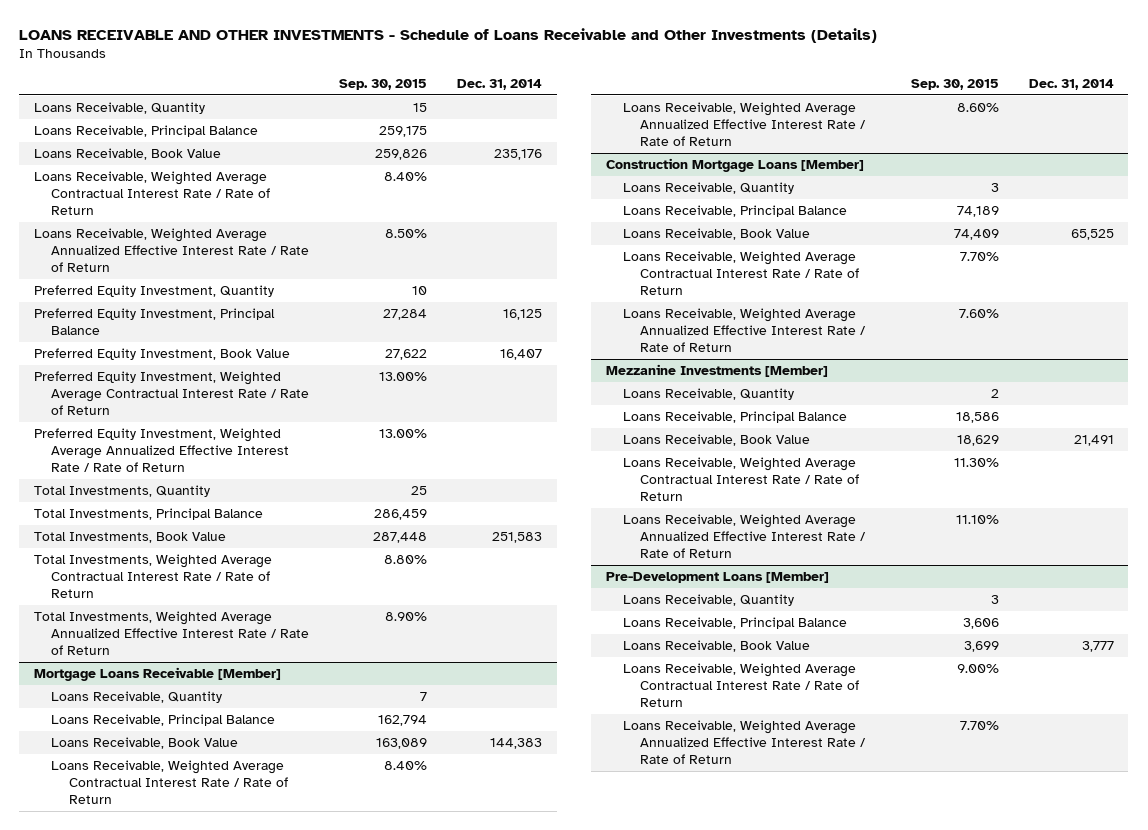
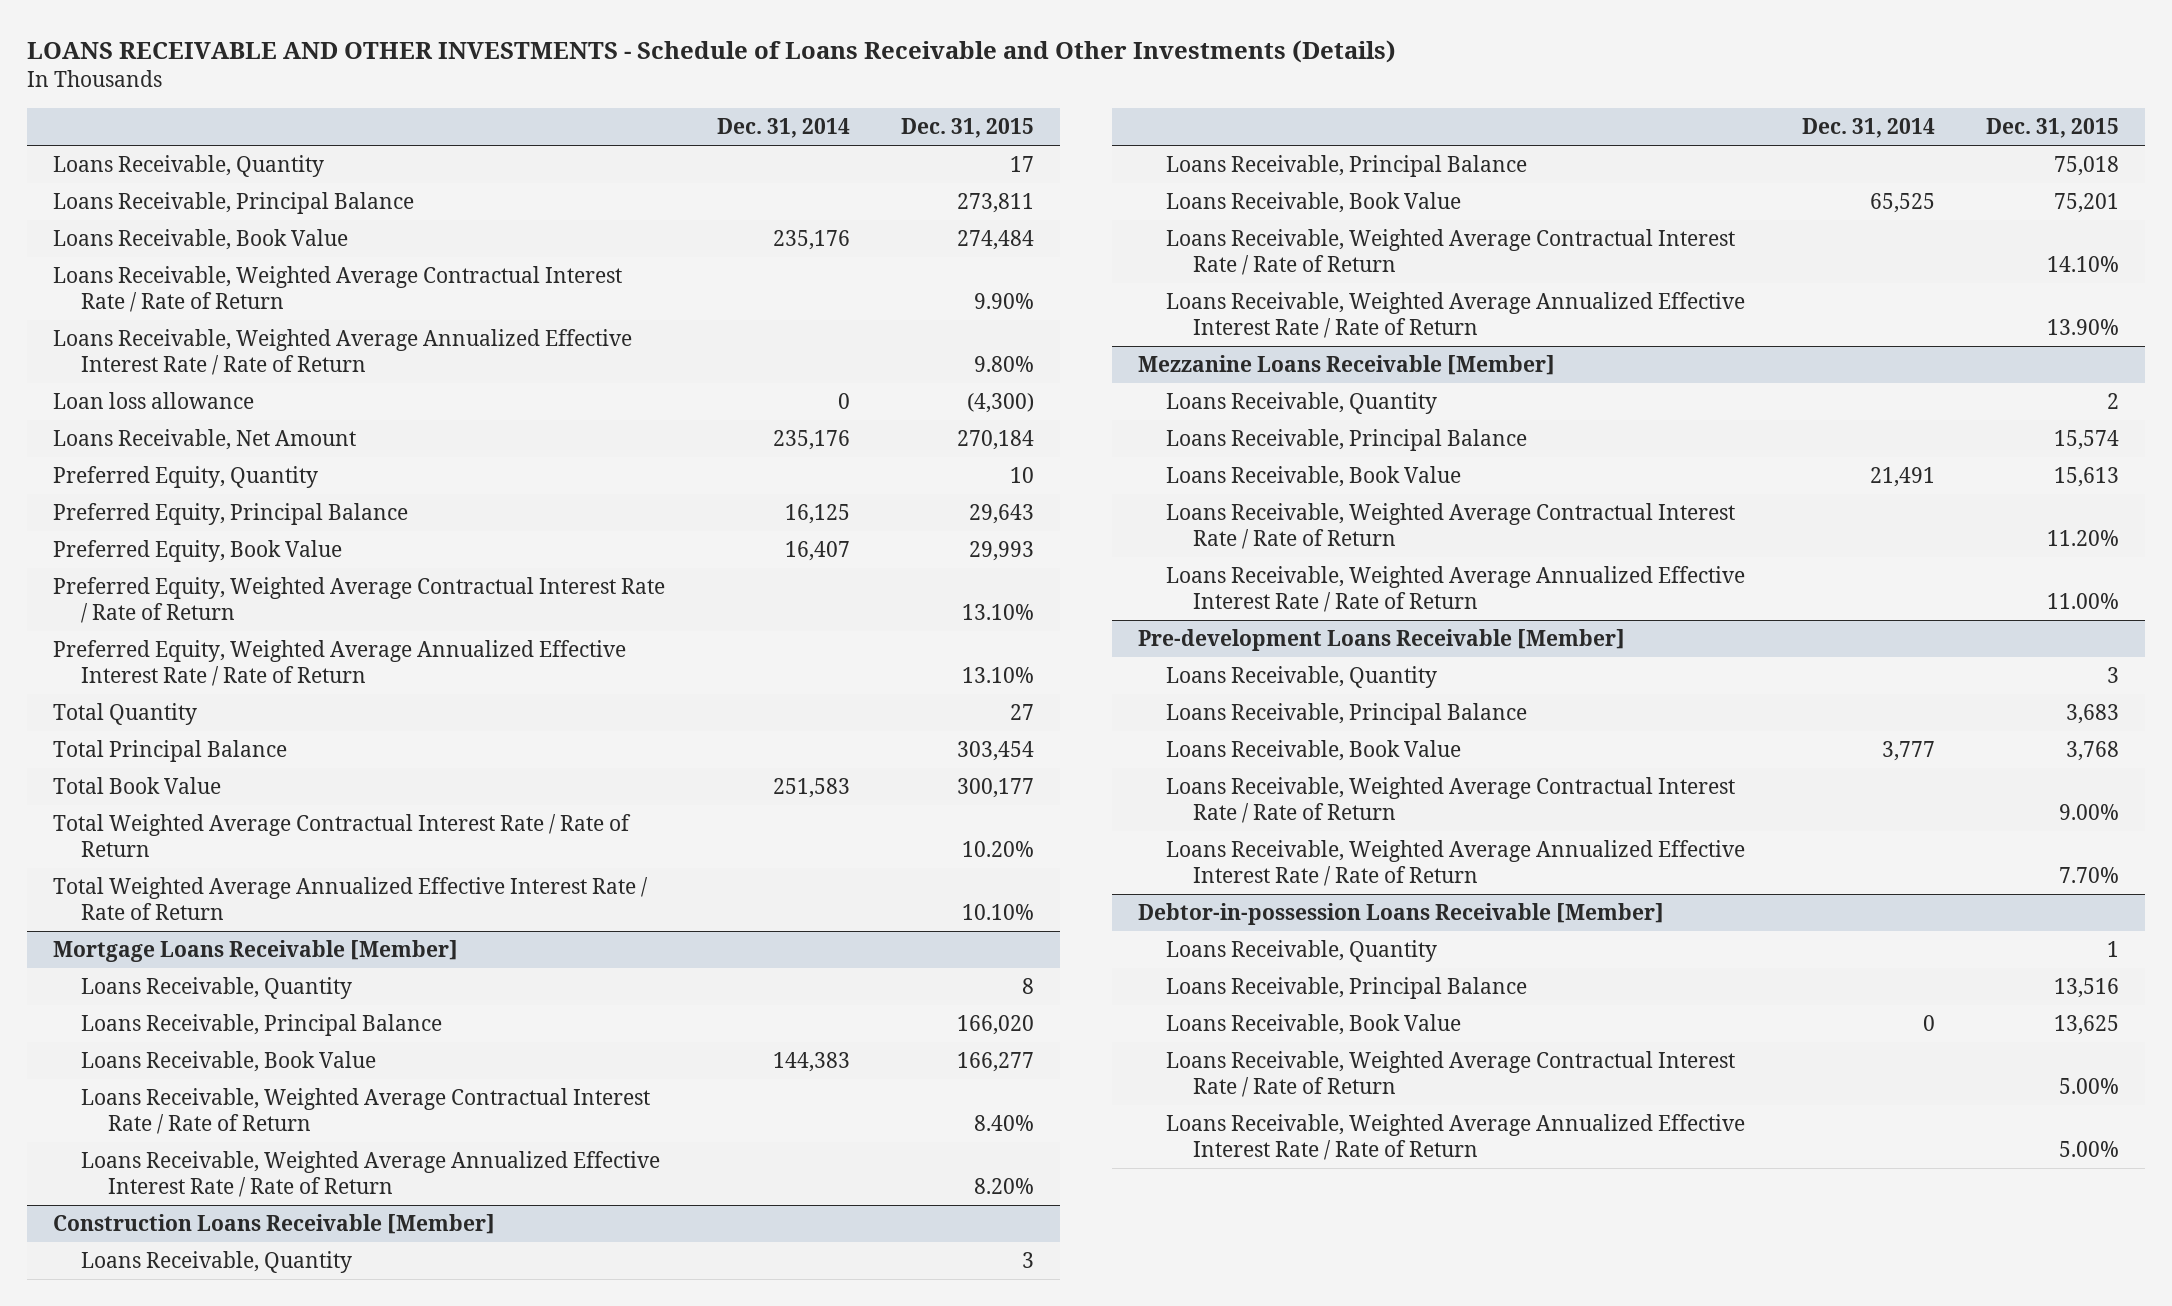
[339,78,428,90] Sep. 30, 2015 -> none
none -> [901,118,1035,139] Dec. 31, 2015
none -> [52,391,254,409] Loan loss allowance
none -> [52,428,356,450] Loans Receivable, Net Amount
[34,285,275,298] Preferred Equity Investment, Quantity -> [52,465,318,488] Preferred Equity, Quantity
[34,308,276,336] Preferred Equity Investment, Principal Balance -> [52,502,408,525] Preferred Equity, Principal Balance
[34,348,291,361] Preferred Equity Investment, Book Value -> [52,539,342,562] Preferred Equity, Book Value
[34,371,310,415] Preferred Equity Investment, Weighted Average Contractual Interest Rate / Rate of Return -> [52,576,665,624] Preferred Equity, Weighted Average Contractual Interest Rate / Rate of Return
[34,428,290,472] Preferred Equity Investment, Weighted Average Annualized Effective Interest Rate / Rate of Return -> [52,639,626,687] Preferred Equity, Weighted Average Annualized Effective Interest Rate / Rate of Return
[34,485,211,498] Total Investments, Quantity -> [52,702,197,725] Total Quantity
[34,508,264,521] Total Investments, Principal Balance -> [52,739,287,762] Total Principal Balance
[34,532,227,544] Total Investments, Book Value -> [52,776,221,794] Total Book Value
[34,554,273,598] Total Investments, Weighted Average Contractual Interest Rate / Rate of Return -> [52,813,631,858] Total Weighted Average Contractual Interest Rate / Rate of Return
[34,611,310,655] Total Investments, Weighted Average Annualized Effective Interest Rate / Rate of Return -> [52,876,648,921] Total Weighted Average Annualized Effective Interest Rate / Rate of Return
[605,158,864,173] Construction Mortgage Loans [Member] -> [52,1213,495,1234] Construction Loans Receivable [Member]
[605,364,828,378] Mezzanine Investments [Member] -> [1138,354,1556,375] Mezzanine Loans Receivable [Member]
[605,572,829,584] Pre-Development Loans [Member] -> [1138,628,1626,651] Pre-development Loans Receivable [Member]
none -> [1138,902,1665,925] Debtor-in-possession Loans Receivable [Member]
none -> [1165,939,1437,962] Loans Receivable, Quantity
none -> [1165,976,1527,999] Loans Receivable, Principal Balance
none -> [1165,1013,1461,1035] Loans Receivable, Book Value
none -> [1165,1050,1735,1098] Loans Receivable, Weighted Average Contractual Interest Rate / Rate of Return
none -> [1165,1113,1745,1161] Loans Receivable, Weighted Average Annualized Effective Interest Rate / Rate of Return

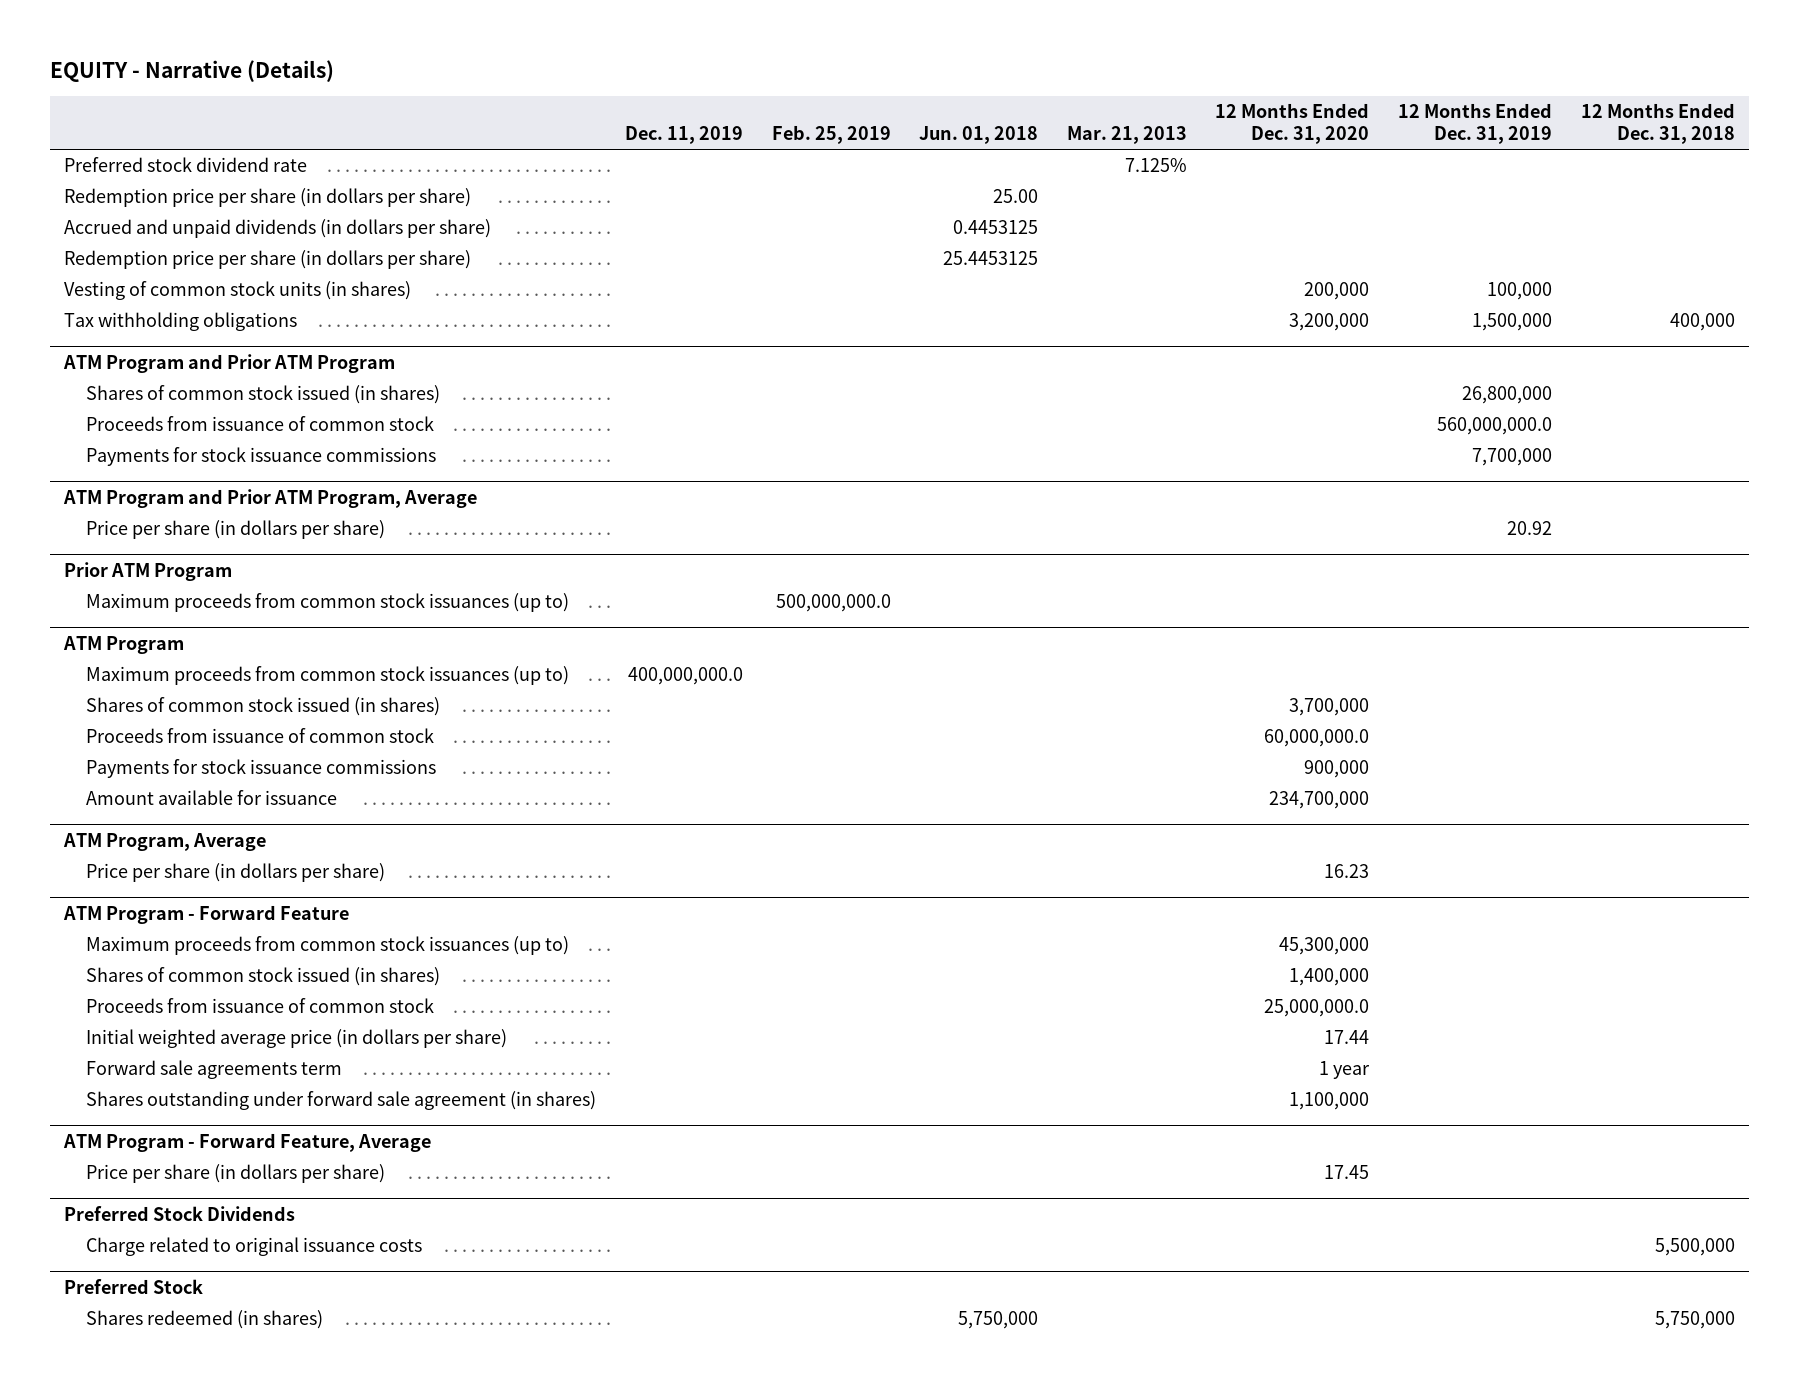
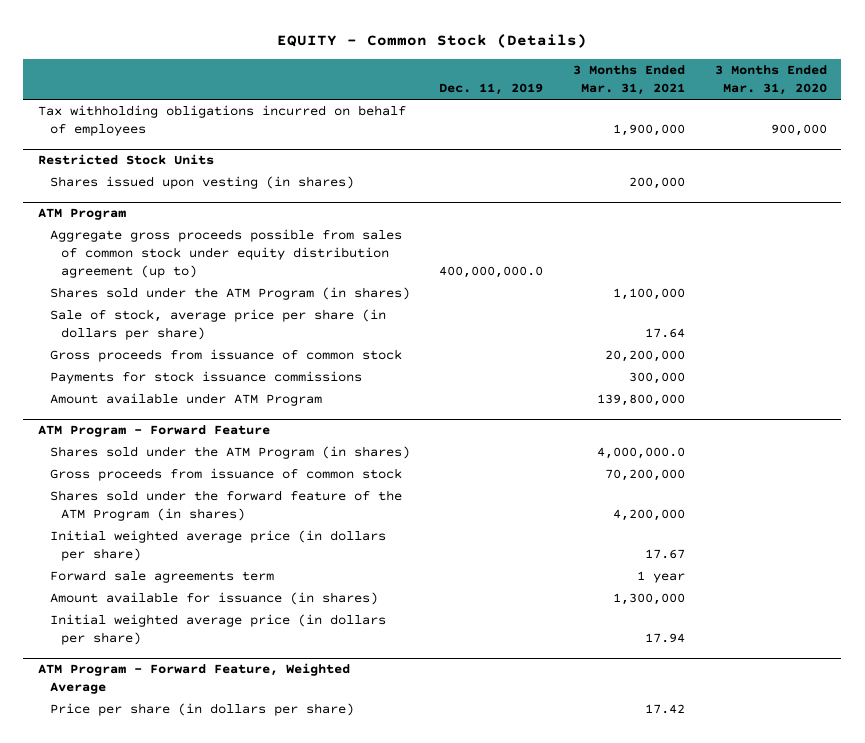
[50,60,335,83] EQUITY - Narrative (Details) -> [277,34,588,49] EQUITY - Common Stock (Details)
[771,125,891,145] Feb. 25, 2019 -> none
[919,126,1039,145] Jun. 01, 2018 -> none
[1066,126,1187,145] Mar. 21, 2013 -> none
[1215,103,1370,145] 12 Months Ended Dec. 31, 2020 -> none
[1398,103,1553,145] 12 Months Ended Dec. 31, 2019 -> none
[1580,103,1735,145] 12 Months Ended Dec. 31, 2018 -> none
none -> [572,65,685,96] 3 Months Ended Mar. 31, 2021
none -> [714,65,827,96] 3 Months Ended Mar. 31, 2020
[64,157,308,173] Preferred stock dividend rate -> none
[64,188,472,208] Redemption price per share (in dollars per share) -> none
[64,219,492,239] Accrued and unpaid dividends (in dollars per share) -> none
[64,250,472,270] Redemption price per share (in dollars per share) -> none
[64,281,412,301] Vesting of common stock units (in shares) -> none
[63,354,396,374] ATM Program and Prior ATM Program -> none
[86,385,441,405] Shares of common stock issued (in shares) -> none
[86,416,435,432] Proceeds from issuance of common stock -> none
[86,447,437,467] Payments for stock issuance commissions -> none
[63,489,478,509] ATM Program and Prior ATM Program, Average -> none
[86,520,386,540] Price per share (in dollars per share) -> none
[64,562,233,582] Prior ATM Program -> none
[86,593,570,613] Maximum proceeds from common stock issuances (up to) -> none
[64,312,298,332] Tax withholding obligations -> [38,104,407,137] Tax withholding obligations incurred on behalf of employees
none -> [38,154,215,166] Restricted Stock Units
none -> [49,175,354,189] Shares issued upon vesting (in shares)
[86,666,570,686] Maximum proceeds from common stock issuances (up to) -> [49,228,402,279] Aggregate gross proceeds possible from sales of common stock under equity distribution agreement (up to)
[86,697,441,717] Shares of common stock issued (in shares) -> [49,286,410,300] Shares sold under the ATM Program (in shares)
none -> [49,308,386,341] Sale of stock, average price per share (in dollars per share)
[86,728,435,744] Proceeds from issuance of common stock -> [49,348,402,362] Gross proceeds from issuance of common stock
[63,833,267,852] ATM Program, Average -> none
[86,863,386,883] Price per share (in dollars per share) -> none
[86,790,338,806] Amount available for issuance -> [49,392,322,406] Amount available under ATM Program
[86,936,570,956] Maximum proceeds from common stock issuances (up to) -> none
[86,967,441,987] Shares of common stock issued (in shares) -> [49,445,410,459] Shares sold under the ATM Program (in shares)
[86,998,435,1014] Proceeds from issuance of common stock -> [49,467,402,481] Gross proceeds from issuance of common stock
none -> [49,489,402,522] Shares sold under the forward feature of the ATM Program (in shares)
[86,1091,597,1111] Shares outstanding under forward sale agreement (in shares) -> [49,591,378,605] Amount available for issuance (in shares)
none -> [49,613,386,646] Initial weighted average price (in dollars per share)
[63,1133,432,1153] ATM Program - Forward Feature, Average -> [38,663,351,695] ATM Program - Forward Feature, Weighted Average
[64,1206,296,1222] Preferred Stock Dividends -> none
[86,1237,423,1257] Charge related to original issuance costs -> none
[64,1279,204,1295] Preferred Stock -> none
[86,1310,324,1330] Shares redeemed (in shares) -> none

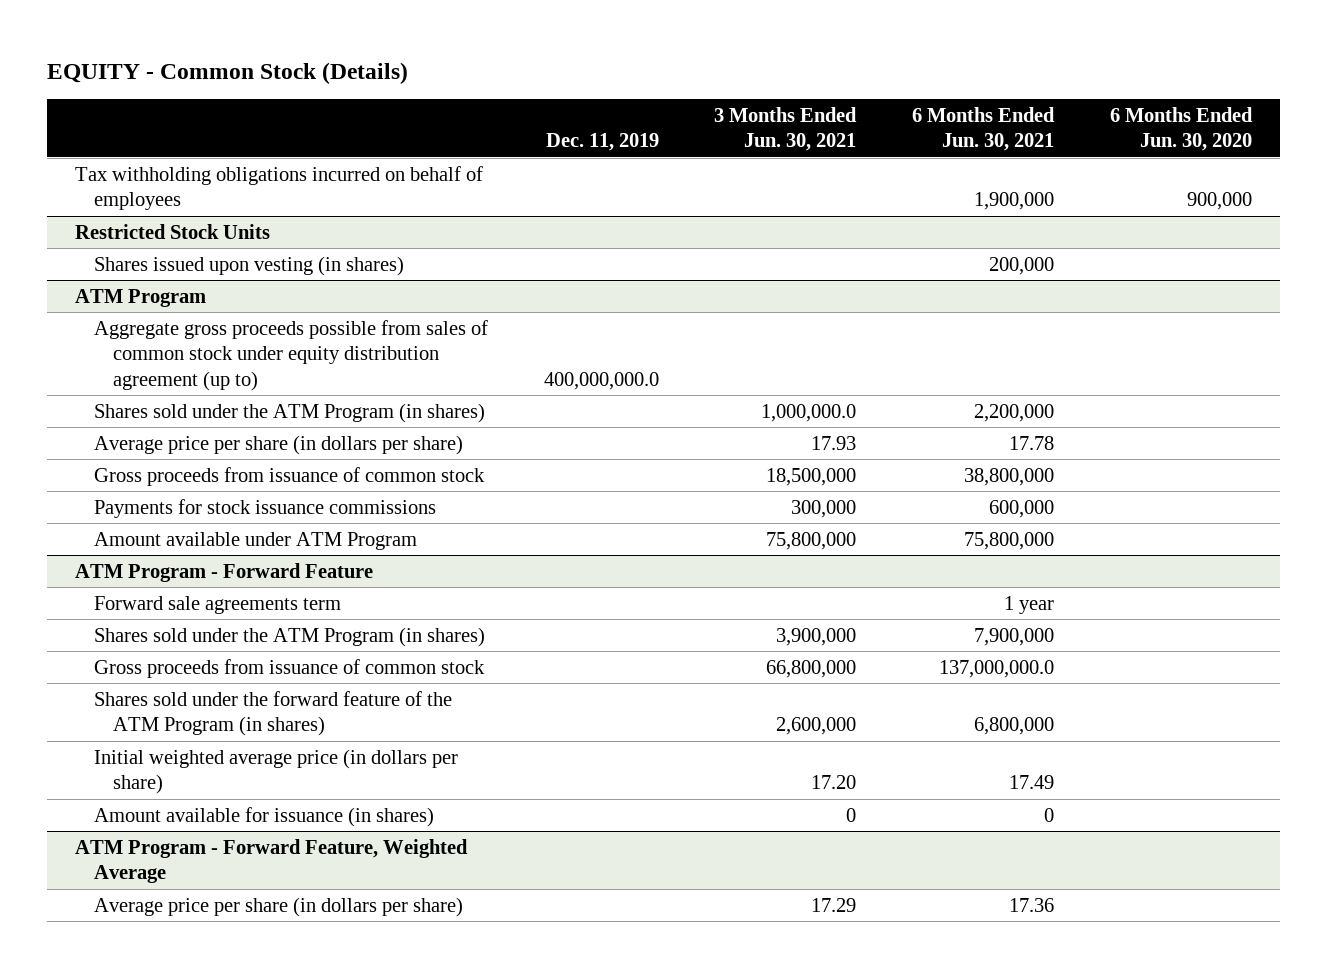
[572,65,685,96] 3 Months Ended Mar. 31, 2021 -> none
[714,65,827,96] 3 Months Ended Mar. 31, 2020 -> none
none -> [714,106,858,152] 3 Months Ended Jun. 30, 2021
none -> [912,106,1056,152] 6 Months Ended Jun. 30, 2021
none -> [1110,106,1254,152] 6 Months Ended Jun. 30, 2020
[49,308,386,341] Sale of stock, average price per share (in dollars per share) -> [93,434,463,455] Average price per share (in dollars per share)
[49,569,274,583] Forward sale agreements term -> [93,595,341,614] Forward sale agreements term
[49,613,386,646] Initial weighted average price (in dollars per share) -> none
[49,702,354,716] Price per share (in dollars per share) -> [93,896,463,917] Average price per share (in dollars per share)

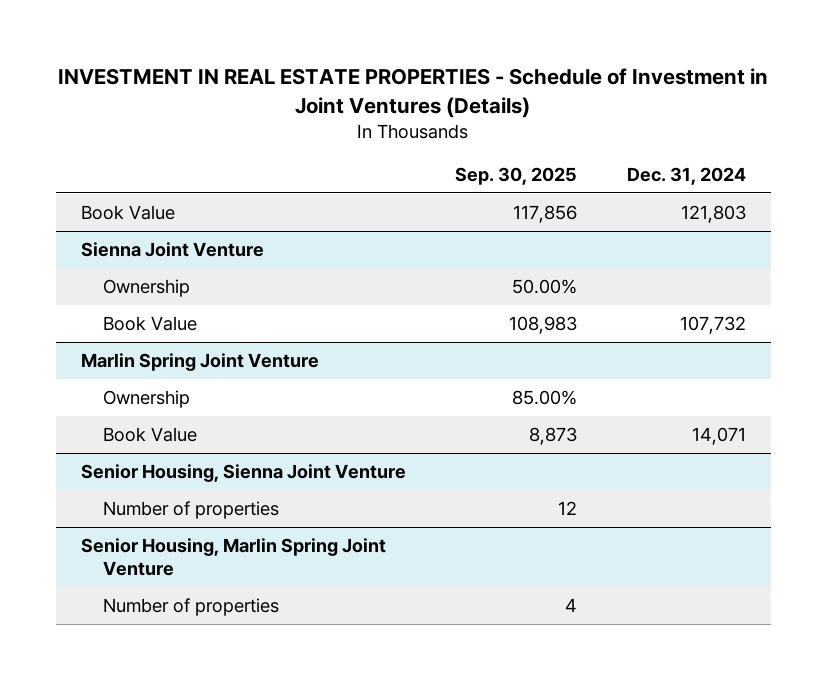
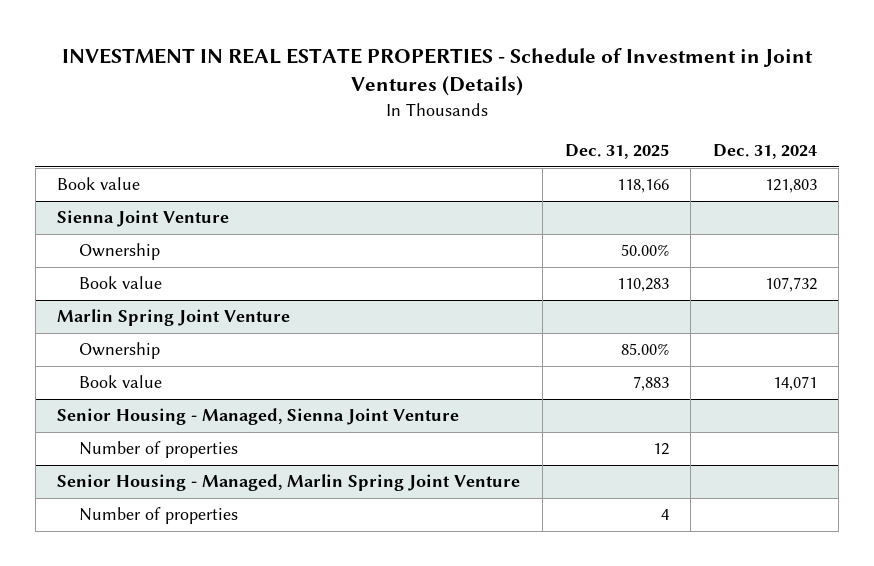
[455,166,578,185] Sep. 30, 2025 -> none
none -> [564,144,669,160] Dec. 31, 2025
[80,204,175,220] Book Value -> [57,177,141,191] Book value
[103,315,198,331] Book Value -> [78,276,162,290] Book value
[103,426,198,442] Book Value -> [78,375,162,389] Book value
[80,463,406,482] Senior Housing, Sienna Joint Venture -> [57,408,460,426] Senior Housing - Managed, Sienna Joint Venture
[80,537,386,577] Senior Housing, Marlin Spring Joint Venture -> [57,474,521,492] Senior Housing - Managed, Marlin Spring Joint Venture

